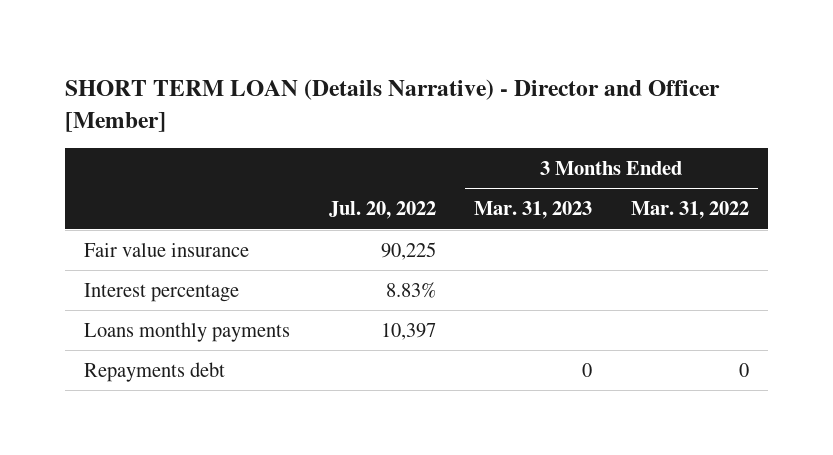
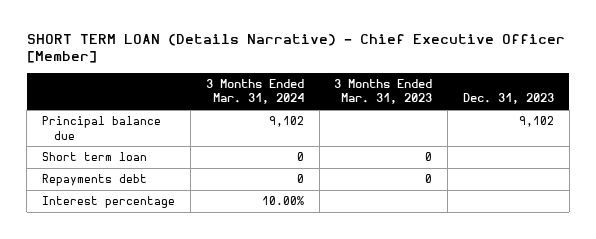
[64,79,720,132] SHORT TERM LOAN (Details Narrative) - Director and Officer [Member] -> [26,34,565,64] SHORT TERM LOAN (Details Narrative) - Chief Executive Officer [Member]
[328,201,436,220] Jul. 20, 2022 -> none
[630,201,749,220] Mar. 31, 2022 -> none
none -> [205,78,304,105] 3 Months Ended Mar. 31, 2024
none -> [462,93,554,105] Dec. 31, 2023
[83,321,290,342] Loans monthly payments -> none
[83,242,249,257] Fair value insurance -> [42,116,162,140] Principal balance due
none -> [42,152,148,162] Short term loan
[83,282,239,302] Interest percentage -> [42,196,176,209] Interest percentage

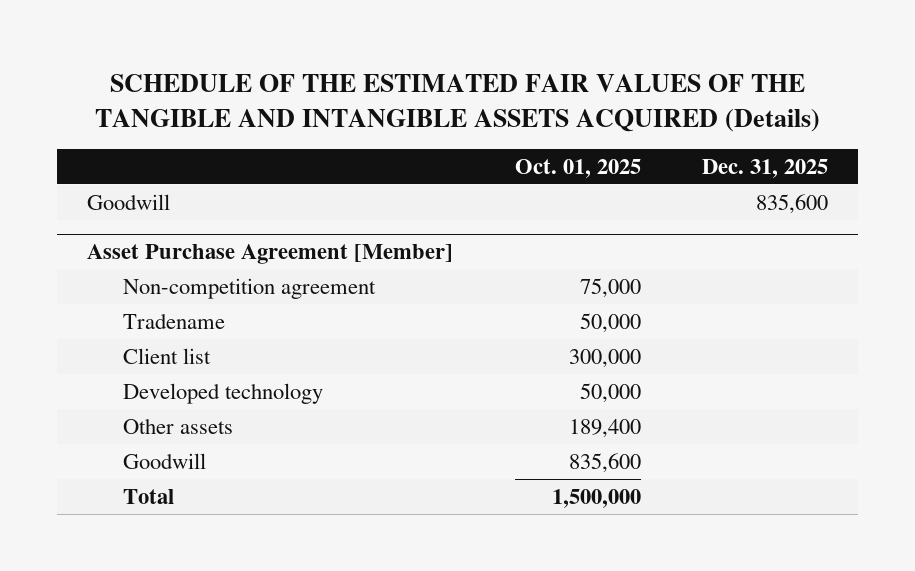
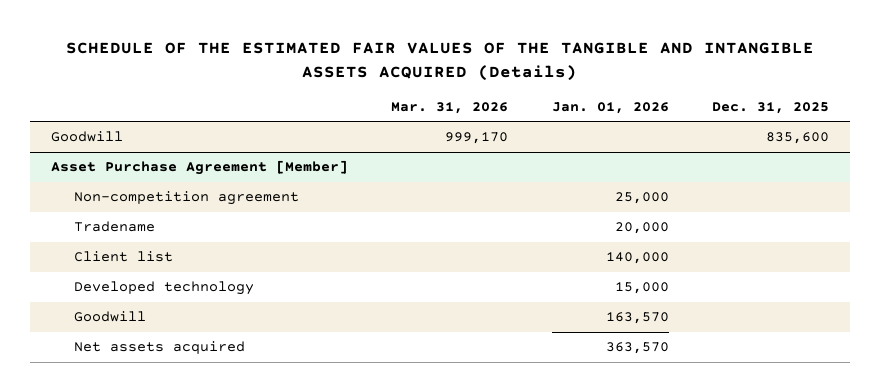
[514,158,641,178] Oct. 01, 2025 -> none
none -> [391,102,509,115] Mar. 31, 2026
none -> [551,102,669,115] Jan. 01, 2026
[122,417,233,434] Other assets -> none
[122,488,174,504] Total -> [74,341,246,355] Net assets acquired

